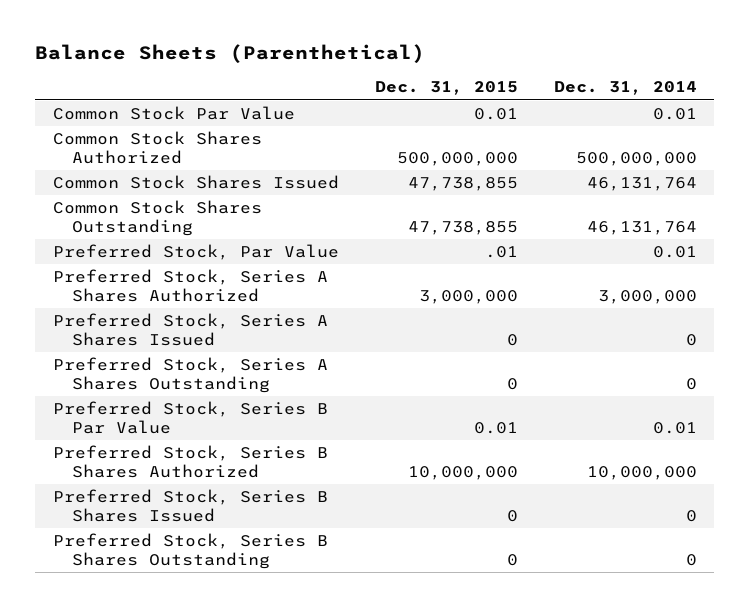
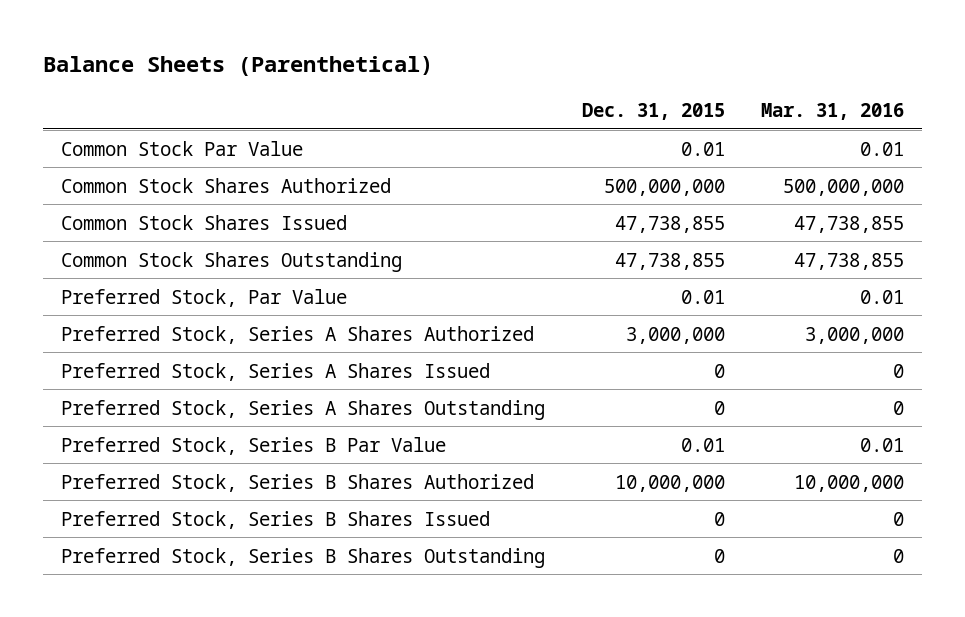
[553,81,697,96] Dec. 31, 2014 -> none
none -> [761,102,905,120] Mar. 31, 2016
[484,246,518,259] .01 -> [680,289,725,304] 0.01

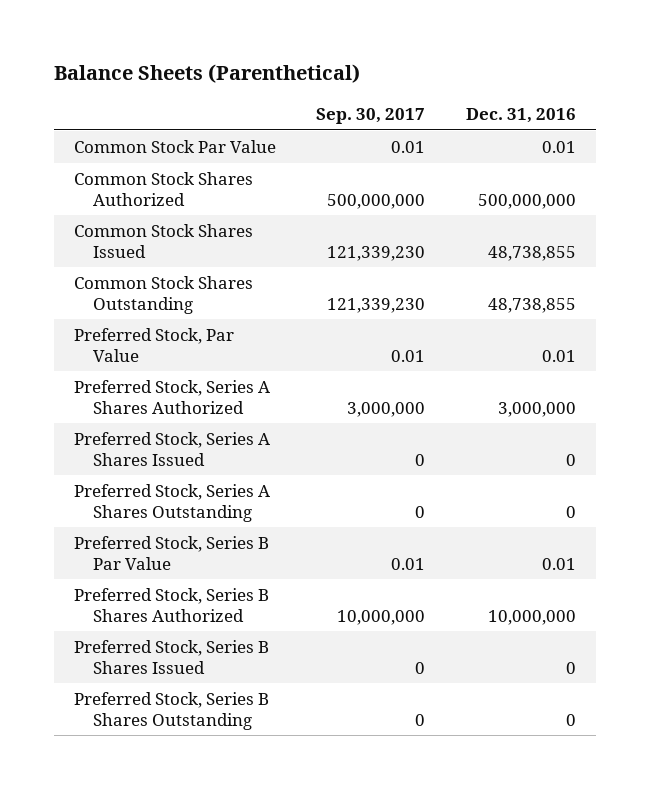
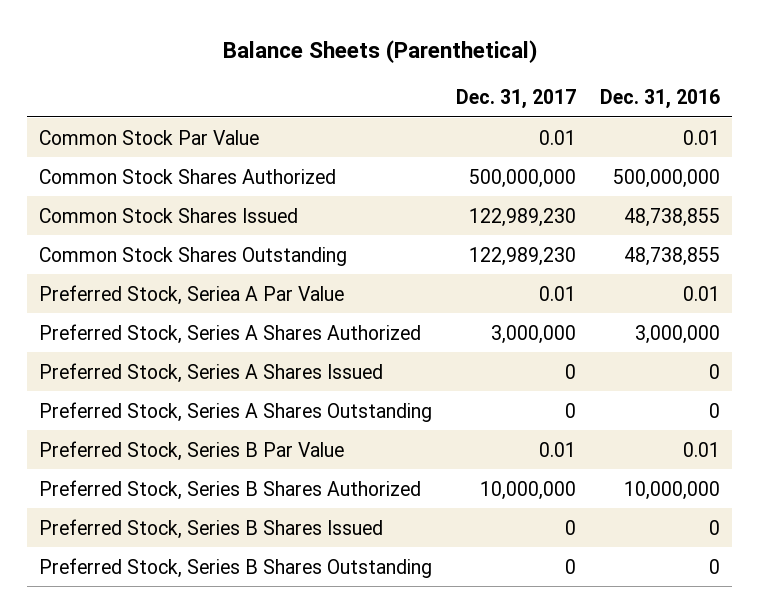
[316,107,426,124] Sep. 30, 2017 -> none
none -> [456,89,577,110] Dec. 31, 2017
[73,328,234,362] Preferred Stock, Par Value -> [39,284,345,305] Preferred Stock, Seriea A Par Value

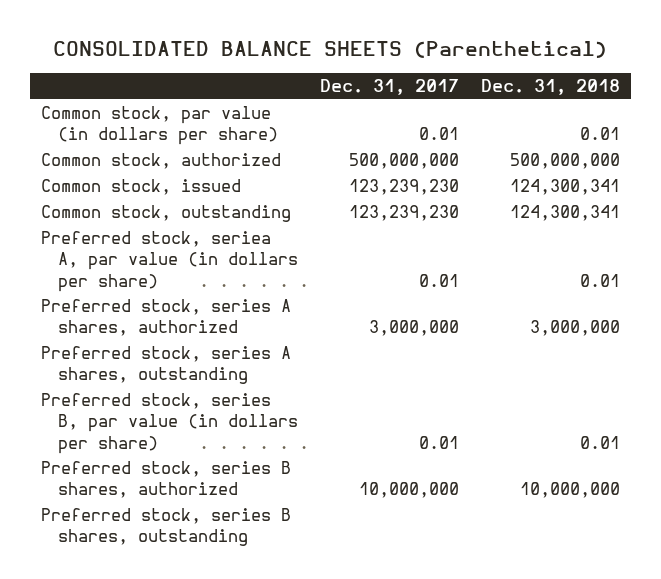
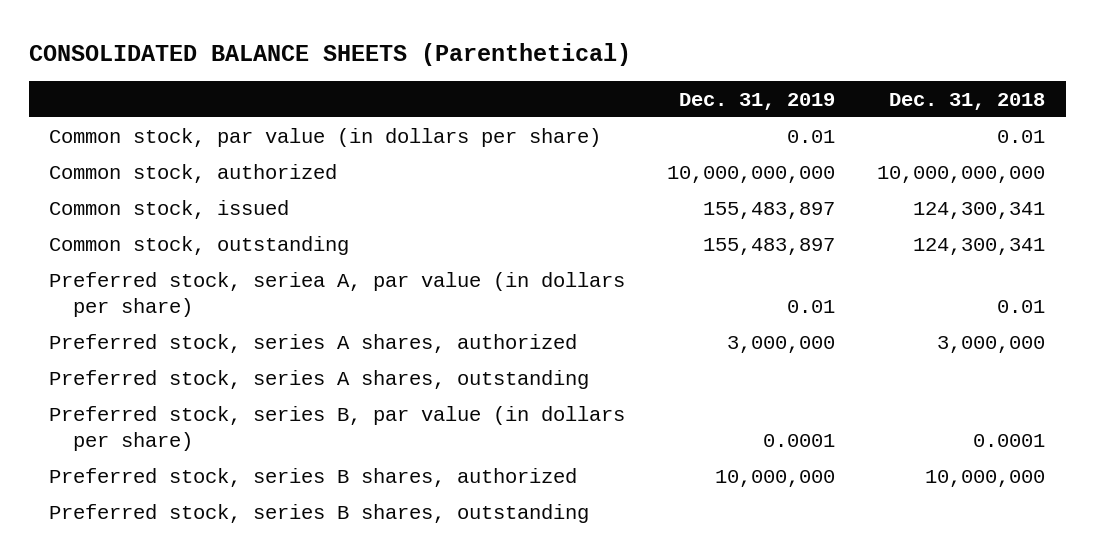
[319,79,459,96] Dec. 31, 2017 -> none
none -> [679,92,836,110] Dec. 31, 2019
[509,153,620,170] 500,000,000 -> [877,165,1046,183] 10,000,000,000
[579,435,620,449] 0.01 -> [973,433,1046,447] 0.0001

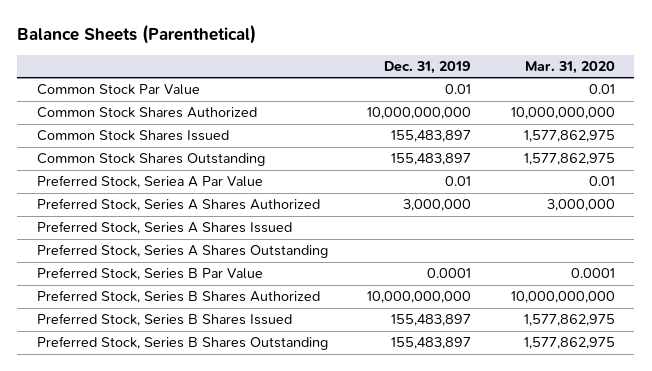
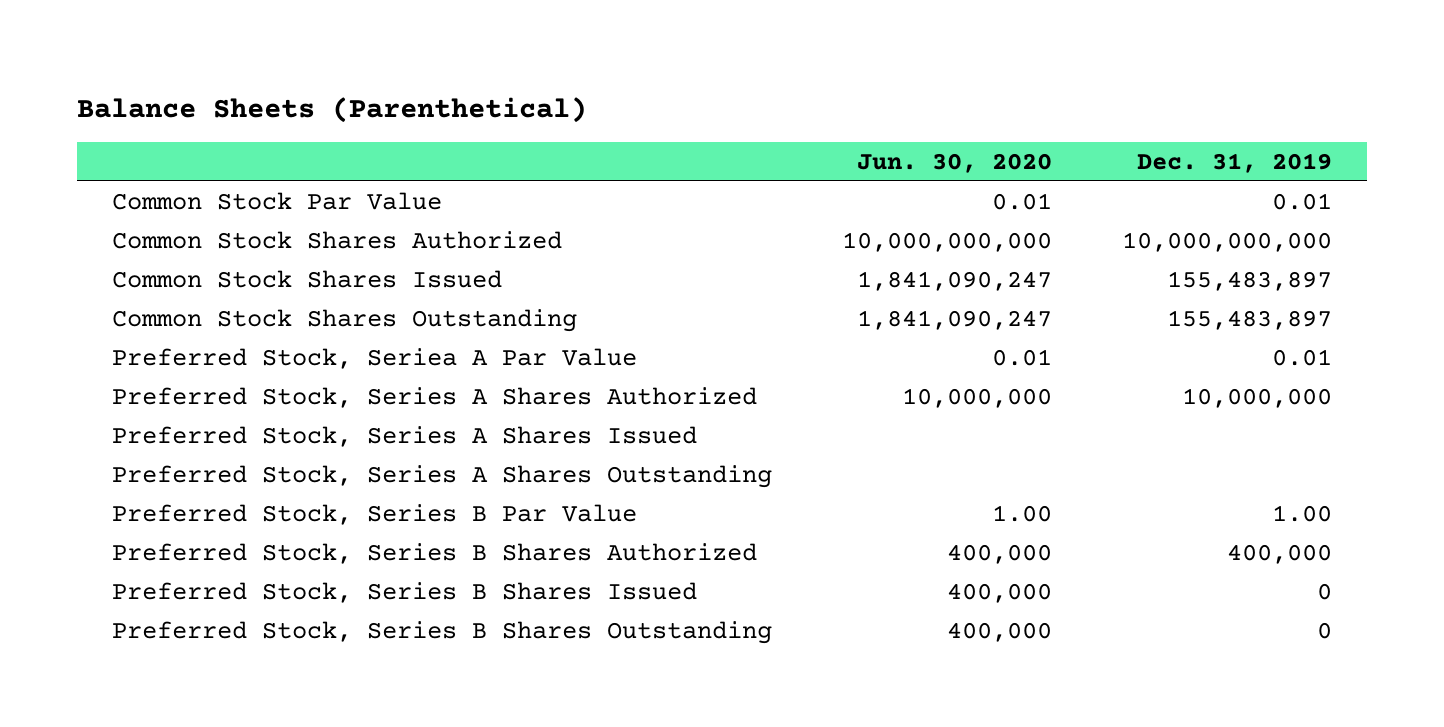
[524,61,615,75] Mar. 31, 2020 -> none
none -> [857,152,1053,173] Jun. 30, 2020
[403,199,472,212] 3,000,000 -> [1182,387,1333,408] 10,000,000
[427,268,472,279] 0.0001 -> [1272,504,1333,522] 1.00
[367,291,472,304] 10,000,000,000 -> [1227,543,1333,564] 400,000
[391,314,472,327] 155,483,897 -> [1317,582,1333,600] 0
[391,337,472,350] 155,483,897 -> [1317,621,1333,639] 0

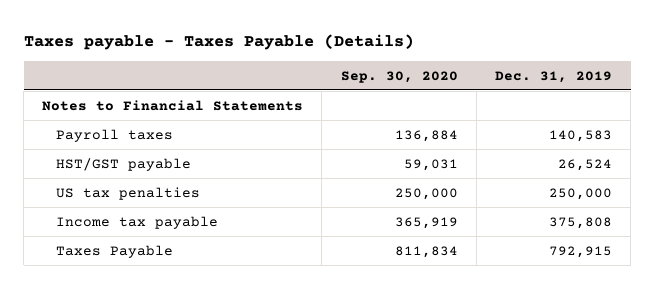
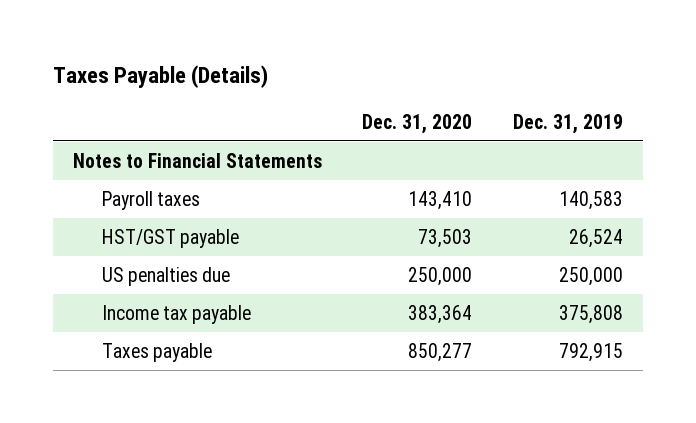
[23,34,414,51] Taxes payable - Taxes Payable (Details) -> [52,65,268,89] Taxes Payable (Details)
[340,70,458,83] Sep. 30, 2020 -> none
none -> [362,113,473,134] Dec. 31, 2020
[55,186,200,200] US tax penalties -> [101,266,230,286] US penalties due
[55,244,173,258] Taxes Payable -> [101,342,212,362] Taxes payable

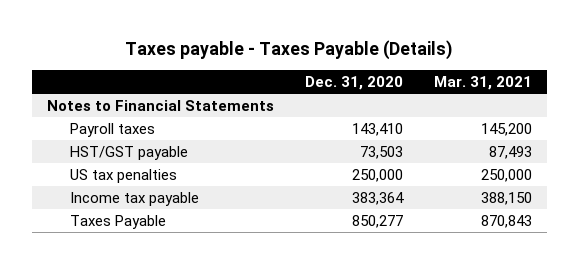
[52,65,268,89] Taxes Payable (Details) -> [125,39,453,60] Taxes payable - Taxes Payable (Details)
[512,113,623,134] Dec. 31, 2019 -> none
none -> [433,75,532,90] Mar. 31, 2021
[101,266,230,286] US penalties due -> [70,169,178,184] US tax penalties
[101,342,212,362] Taxes payable -> [70,215,167,230] Taxes Payable

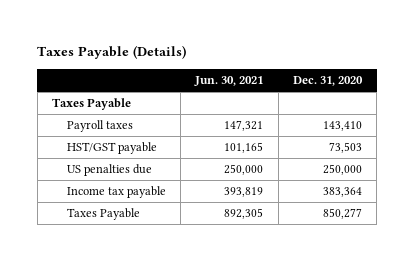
[125,39,453,60] Taxes payable - Taxes Payable (Details) -> [37,45,187,60] Taxes Payable (Details)
[433,75,532,90] Mar. 31, 2021 -> none
none -> [194,76,264,87] Jun. 30, 2021
[47,100,275,112] Notes to Financial Statements -> none
none -> [52,98,132,111] Taxes Payable
[70,169,178,184] US tax penalties -> [66,164,152,177] US penalties due

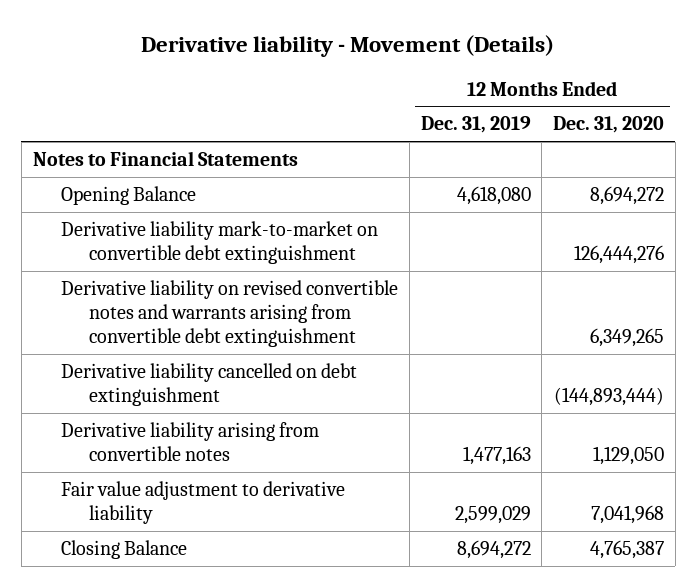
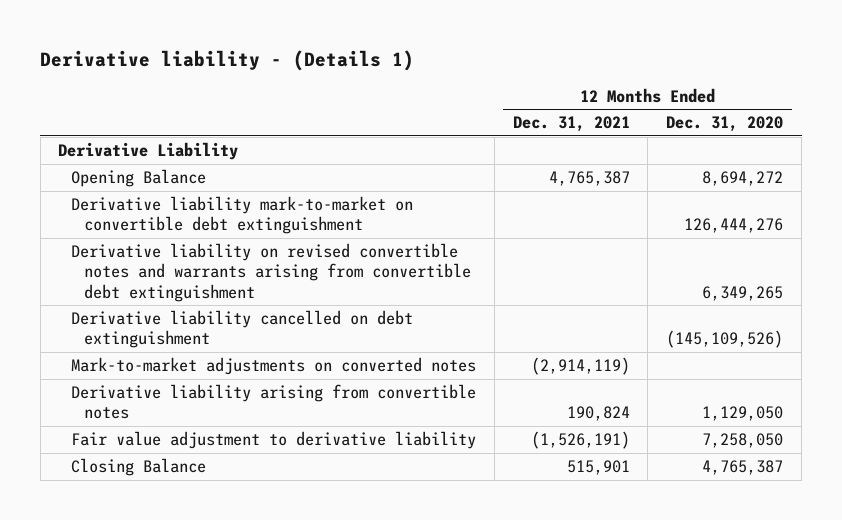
[141,34,555,57] Derivative liability - Movement (Details) -> [40,50,415,72] Derivative liability - (Details 1)
[420,116,531,134] Dec. 31, 2019 -> none
none -> [512,116,630,133] Dec. 31, 2021
[32,151,298,167] Notes to Financial Statements -> none
none -> [58,142,239,161] Derivative Liability
[554,387,665,407] (144,893,444) -> [666,330,784,349] (145,109,526)
none -> [70,357,476,376] Mark-to-market adjustments on converted notes
[591,505,665,525] 7,041,968 -> [702,433,784,449] 7,258,050

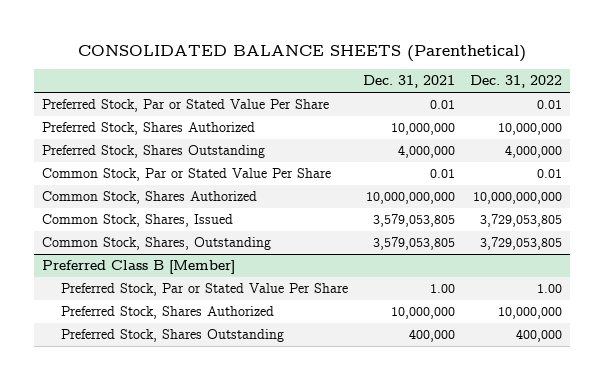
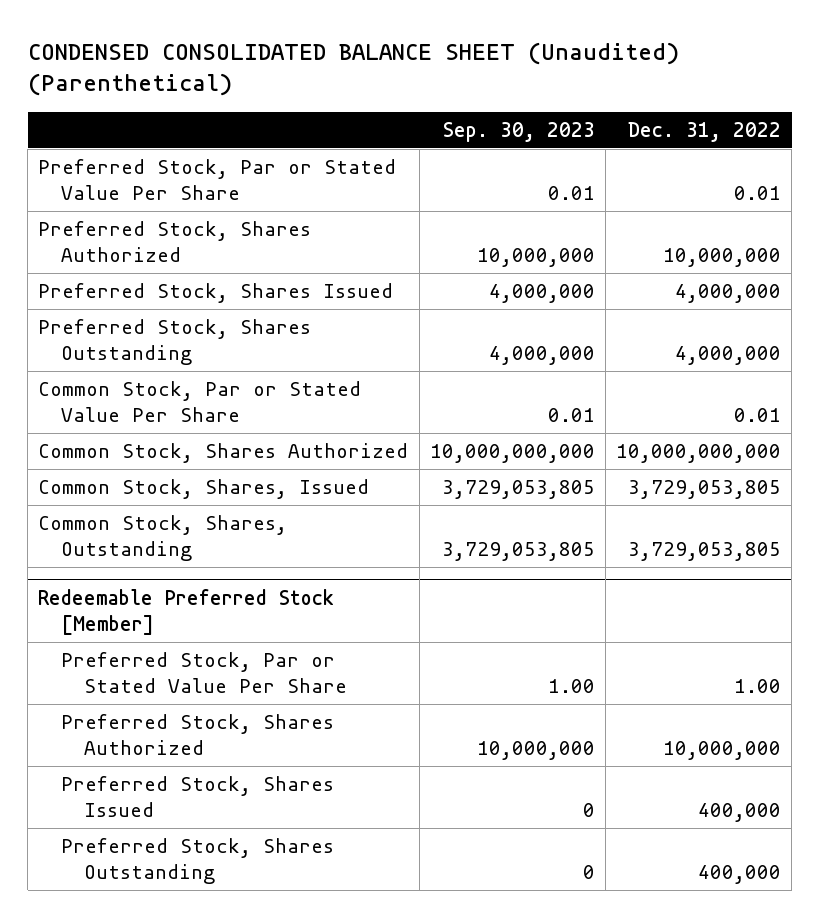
[77,44,526,62] CONSOLIDATED BALANCE SHEETS (Parenthetical) -> [27,41,679,97] CONDENSED CONSOLIDATED BALANCE SHEET (Unaudited) (Parenthetical)
[362,75,455,89] Dec. 31, 2021 -> none
none -> [442,121,595,142] Sep. 30, 2023
none -> [38,282,394,303] Preferred Stock, Shares Issued
[41,260,235,275] Preferred Class B [Member] -> none
none -> [38,588,335,635] Redeemable Preferred Stock [Member]
none -> [61,775,335,817] Preferred Stock, Shares Issued

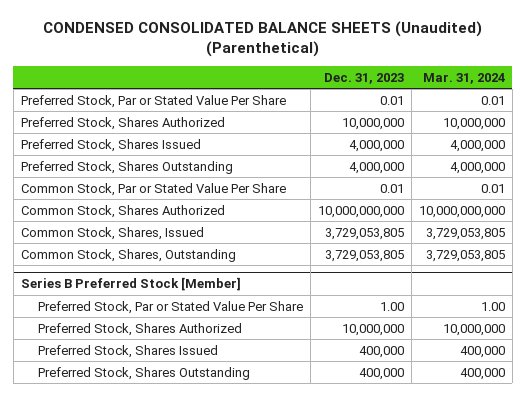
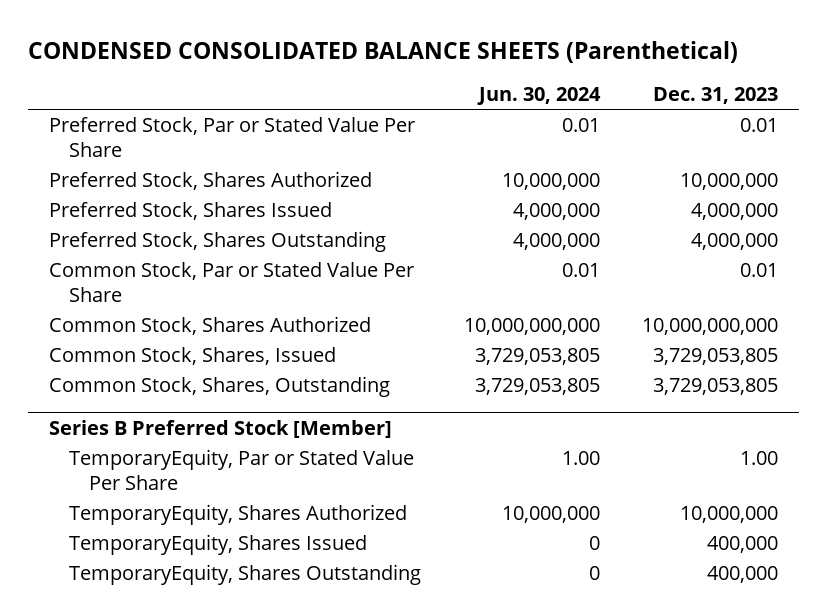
[42,21,482,58] CONDENSED CONSOLIDATED BALANCE SHEETS (Unaudited) (Parenthetical) -> [28,40,739,63] CONDENSED CONSOLIDATED BALANCE SHEETS (Parenthetical)
[422,72,505,84] Mar. 31, 2024 -> none
none -> [476,87,601,106] Jun. 30, 2024
[38,322,243,336] Preferred Stock, Shares Authorized -> none
[38,344,219,358] Preferred Stock, Shares Issued -> none
[38,366,251,380] Preferred Stock, Shares Outstanding -> none
[38,300,304,314] Preferred Stock, Par or Stated Value Per Share -> [69,449,415,491] TemporaryEquity, Par or Stated Value Per Share
none -> [69,504,408,526] TemporaryEquity, Shares Authorized
none -> [69,534,368,556] TemporaryEquity, Shares Issued
none -> [69,564,422,586] TemporaryEquity, Shares Outstanding

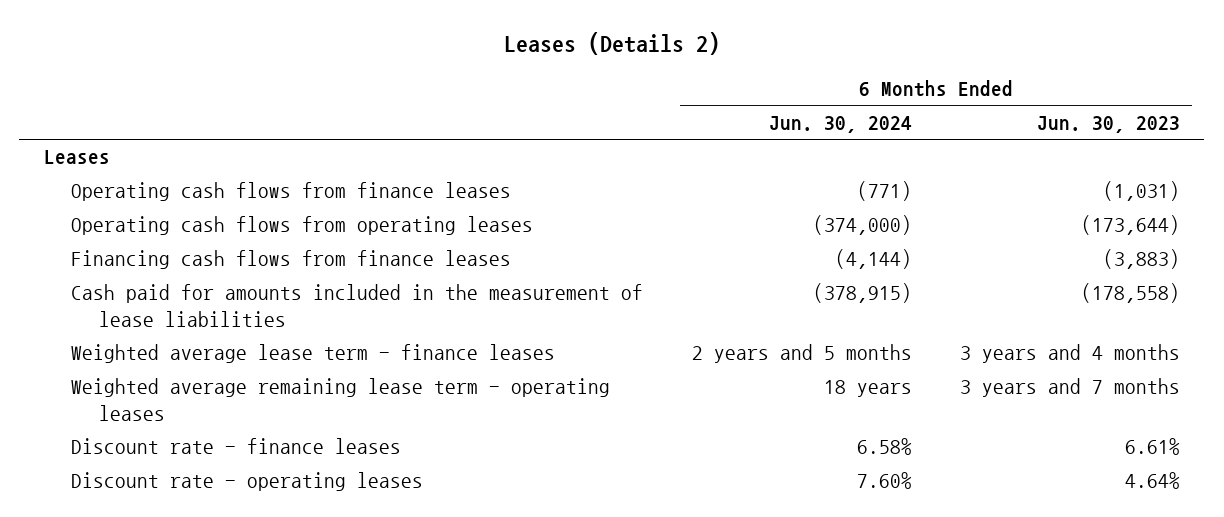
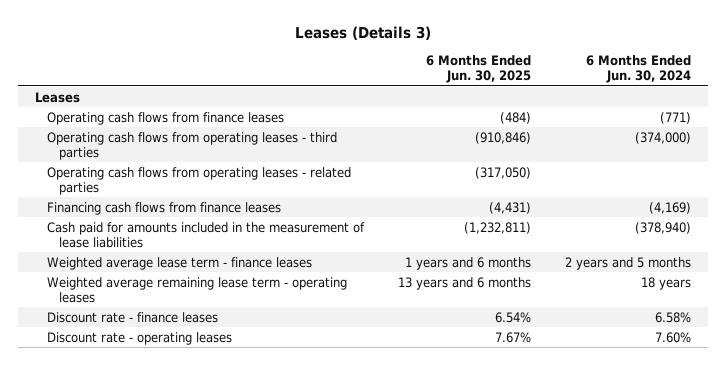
[503,32,720,56] Leases (Details 2) -> [295,25,432,40] Leases (Details 3)
[1037,116,1181,134] Jun. 30, 2023 -> none
none -> [426,55,532,84] 6 Months Ended Jun. 30, 2025
[71,216,534,236] Operating cash flows from operating leases -> [47,131,338,160] Operating cash flows from operating leases - third parties
none -> [47,166,352,195] Operating cash flows from operating leases - related parties
[834,249,912,270] (4,144) -> [649,201,692,214] (4,169)
[812,283,912,304] (378,915) -> [635,221,692,234] (378,940)

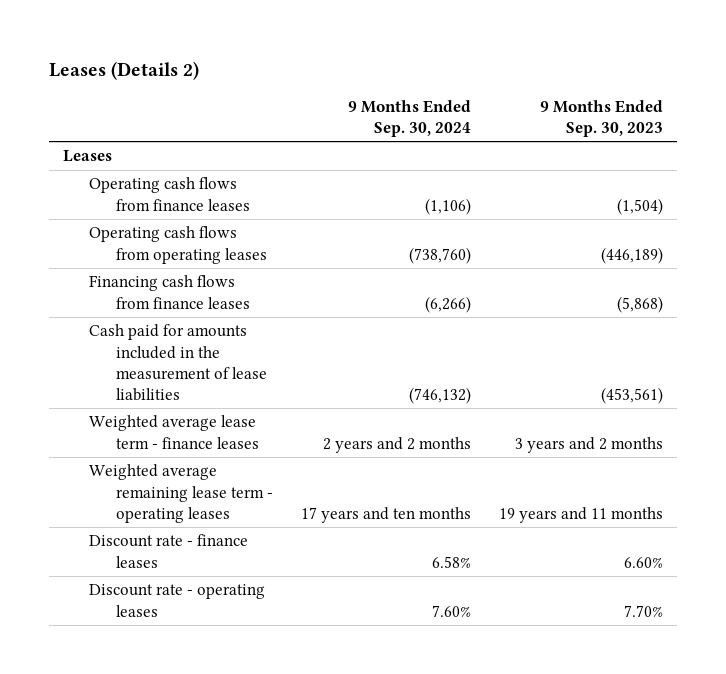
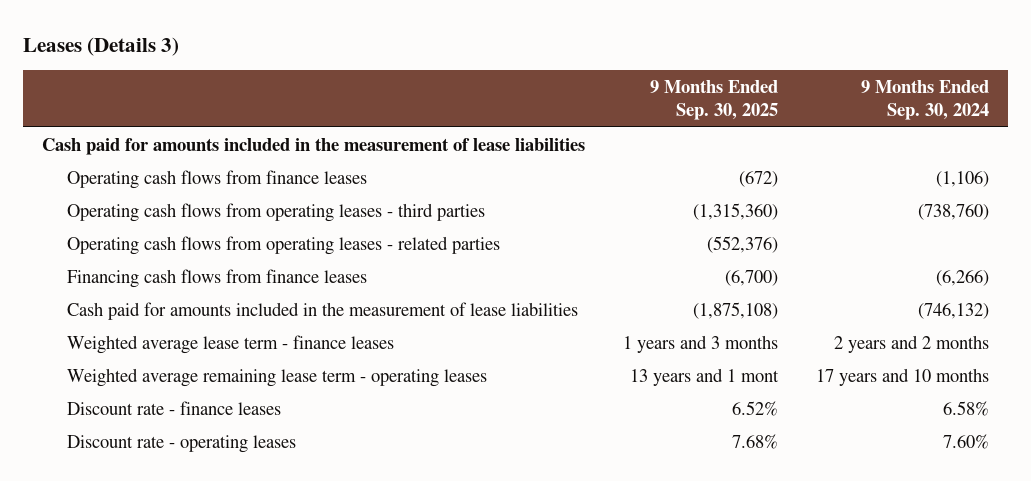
[49,60,200,80] Leases (Details 2) -> [23,36,180,56] Leases (Details 3)
[539,99,663,137] 9 Months Ended Sep. 30, 2023 -> none
none -> [649,79,778,121] 9 Months Ended Sep. 30, 2025
[63,150,113,163] Leases -> none
none -> [42,137,586,155] Cash paid for amounts included in the measurement of lease liabilities
[89,226,267,264] Operating cash flows from operating leases -> [66,202,485,222] Operating cash flows from operating leases - third parties
none -> [66,235,500,255] Operating cash flows from operating leases - related parties
[300,506,471,523] 17 years and ten months -> [815,367,989,386] 17 years and 10 months

